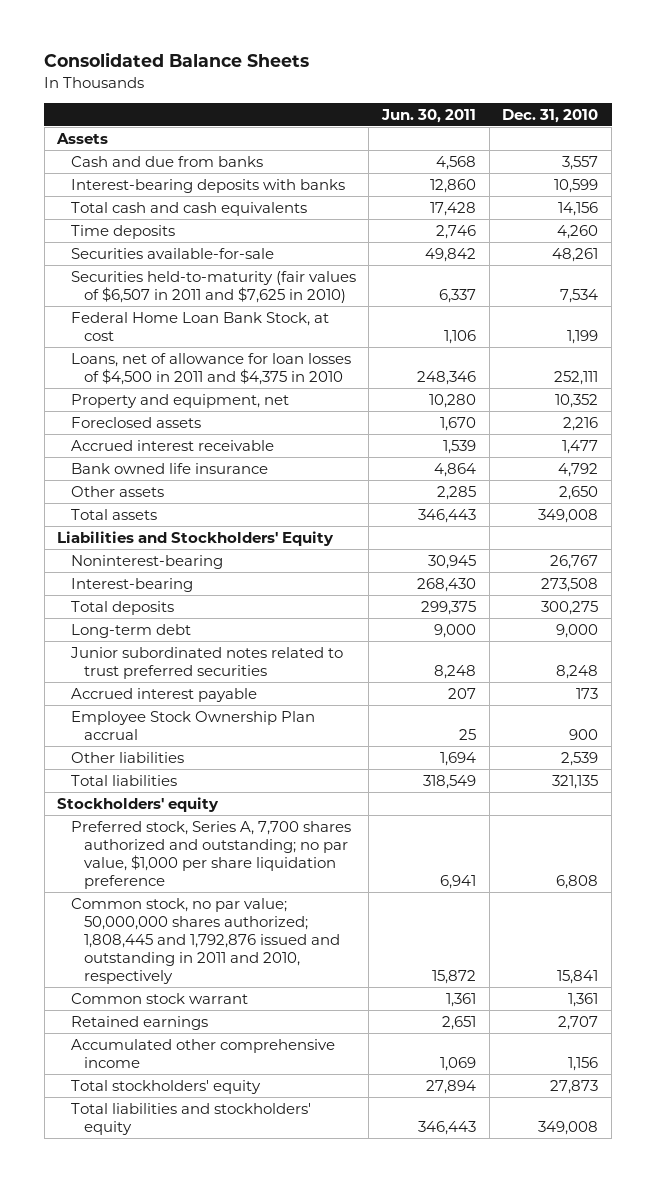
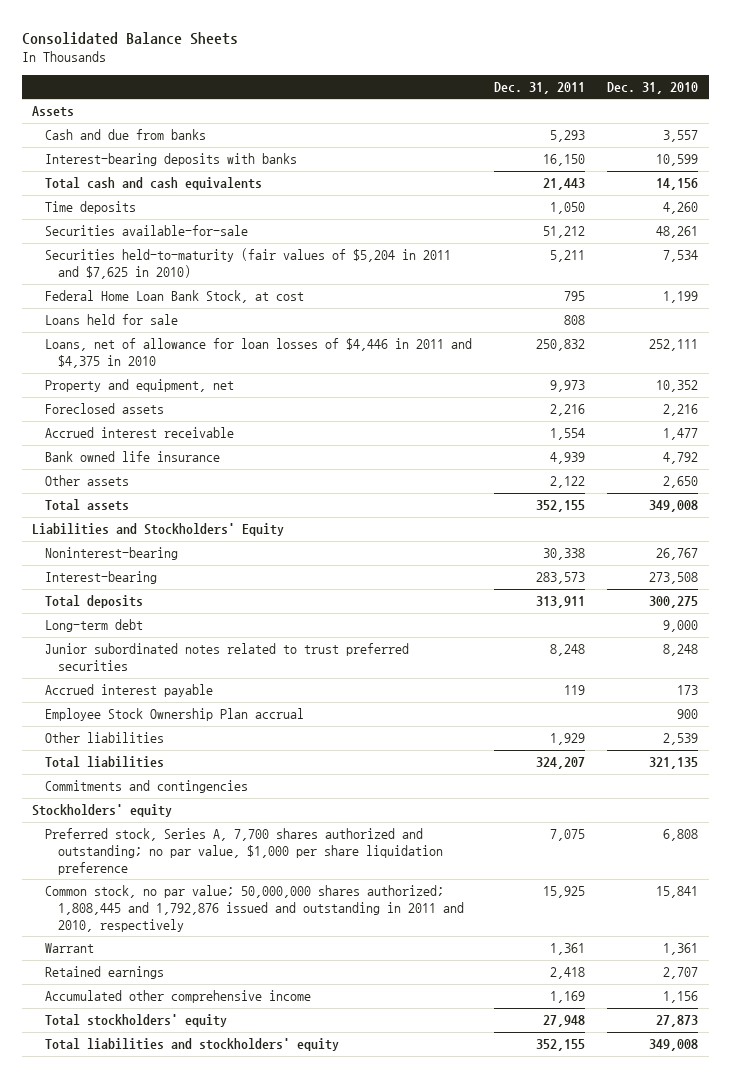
[381,108,477,123] Jun. 30, 2011 -> none
none -> [493,81,585,94] Dec. 31, 2011
[70,270,356,303] Securities held-to-maturity (fair values of $6,507 in 2011 and $7,625 in 2010) -> [45,248,452,279] Securities held-to-maturity (fair values of $5,204 in 2011 and $7,625 in 2010)
none -> [45,314,179,326] Loans held for sale
[70,352,351,385] Loans, net of allowance for loan losses of $4,500 in 2011 and $4,375 in 2010 -> [45,338,473,368] Loans, net of allowance for loan losses of $4,446 in 2011 and $4,375 in 2010
none -> [45,780,249,794] Commitments and contingencies
[70,992,248,1004] Common stock warrant -> [45,943,95,954] Warrant

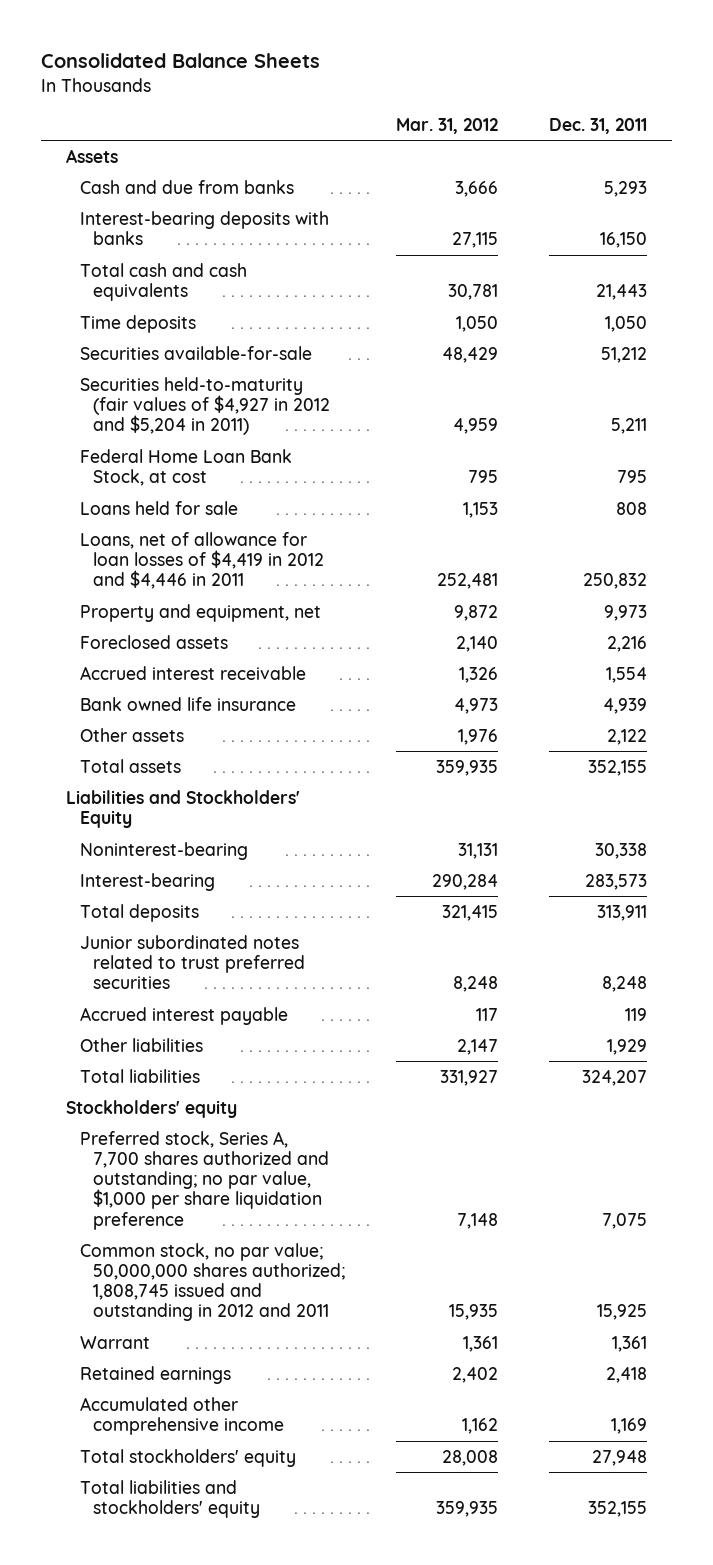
[606,81,698,94] Dec. 31, 2010 -> none
none -> [395,117,498,134] Mar. 31, 2012
[45,248,452,279] Securities held-to-maturity (fair values of $5,204 in 2011 and $7,625 in 2010) -> [79,376,330,436] Securities held-to-maturity (fair values of $4,927 in 2012 and $5,204 in 2011)
[45,338,473,368] Loans, net of allowance for loan losses of $4,446 in 2011 and $4,375 in 2010 -> [79,531,324,590] Loans, net of allowance for loan losses of $4,419 in 2012 and $4,446 in 2011
[45,619,144,633] Long-term debt -> none
[45,708,305,722] Employee Stock Ownership Plan accrual -> none
[45,780,249,794] Commitments and contingencies -> none
[45,885,464,932] Common stock, no par value; 50,000,000 shares authorized; 1,808,445 and 1,792,876 issued and outstanding in 2011 and 2010, respectively -> [79,1242,345,1322] Common stock, no par value; 50,000,000 shares authorized; 1,808,745 issued and outstanding in 2012 and 2011

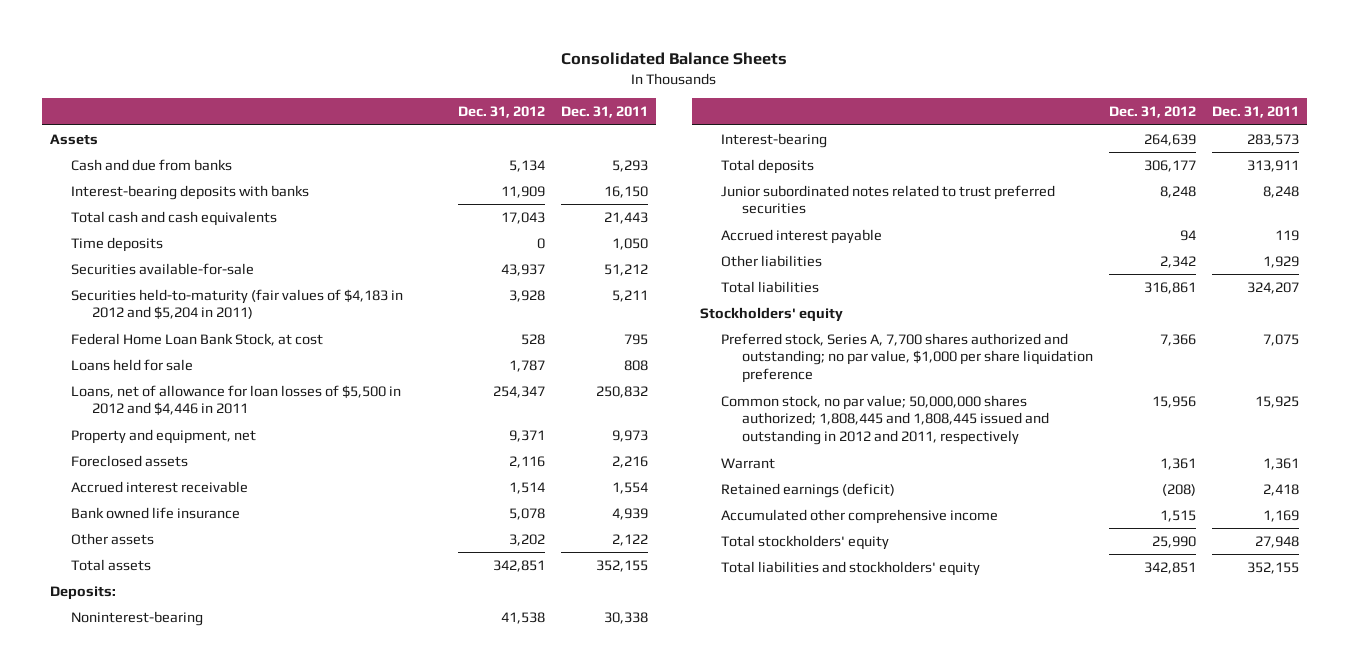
[395,117,498,134] Mar. 31, 2012 -> none
none -> [458,106,546,119] Dec. 31, 2012
[79,376,330,436] Securities held-to-maturity (fair values of $4,927 in 2012 and $5,204 in 2011) -> [70,288,403,321] Securities held-to-maturity (fair values of $4,183 in 2012 and $5,204 in 2011)
[79,531,324,590] Loans, net of allowance for loan losses of $4,419 in 2012 and $4,446 in 2011 -> [70,384,401,417] Loans, net of allowance for loan losses of $5,500 in 2012 and $4,446 in 2011
[66,789,301,829] Liabilities and Stockholders' Equity -> none
none -> [49,585,116,600] Deposits:
[79,1242,345,1322] Common stock, no par value; 50,000,000 shares authorized; 1,808,745 issued and outstanding in 2012 and 2011 -> [721,394,1050,446] Common stock, no par value; 50,000,000 shares authorized; 1,808,445 and 1,808,445 issued and outstanding in 2012 and 2011, respectively
[79,1365,231,1384] Retained earnings -> [721,482,896,498] Retained earnings (deficit)

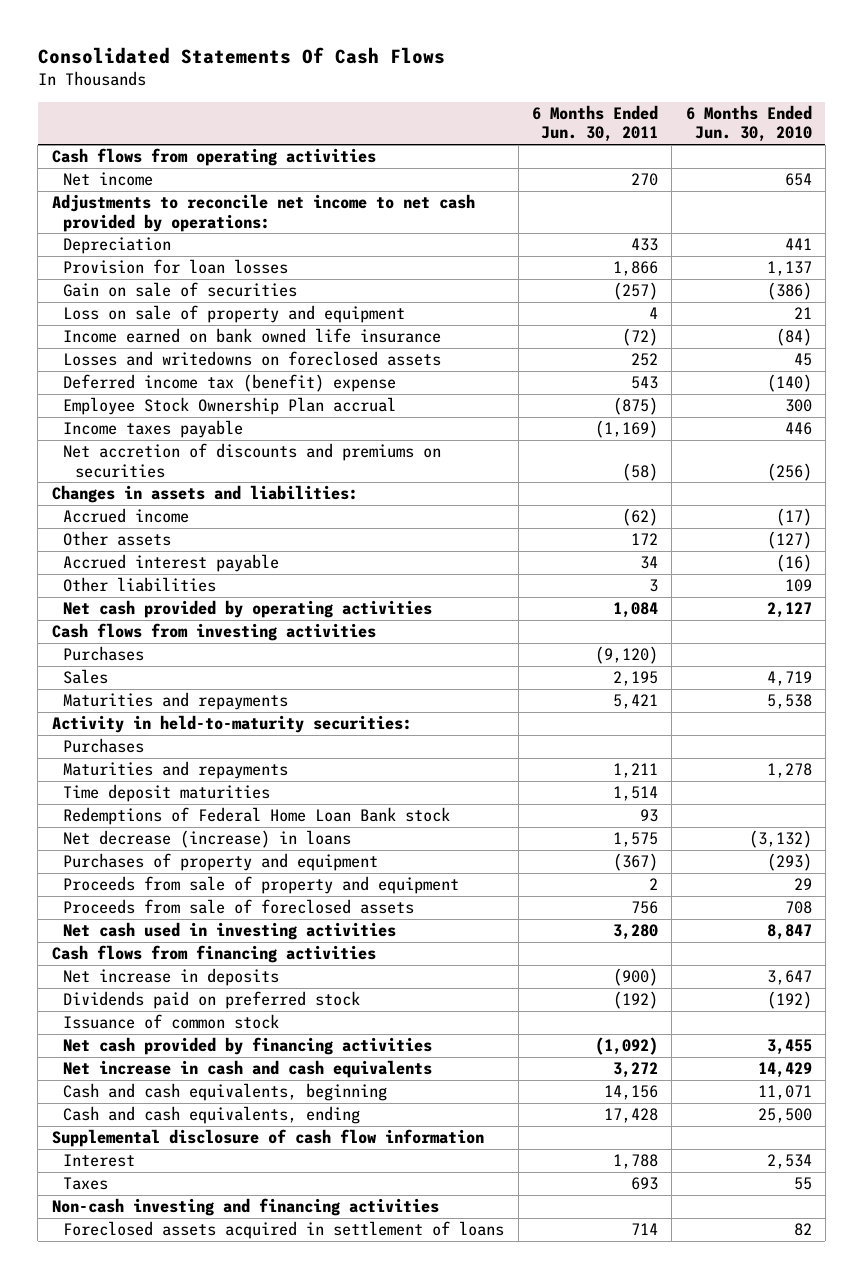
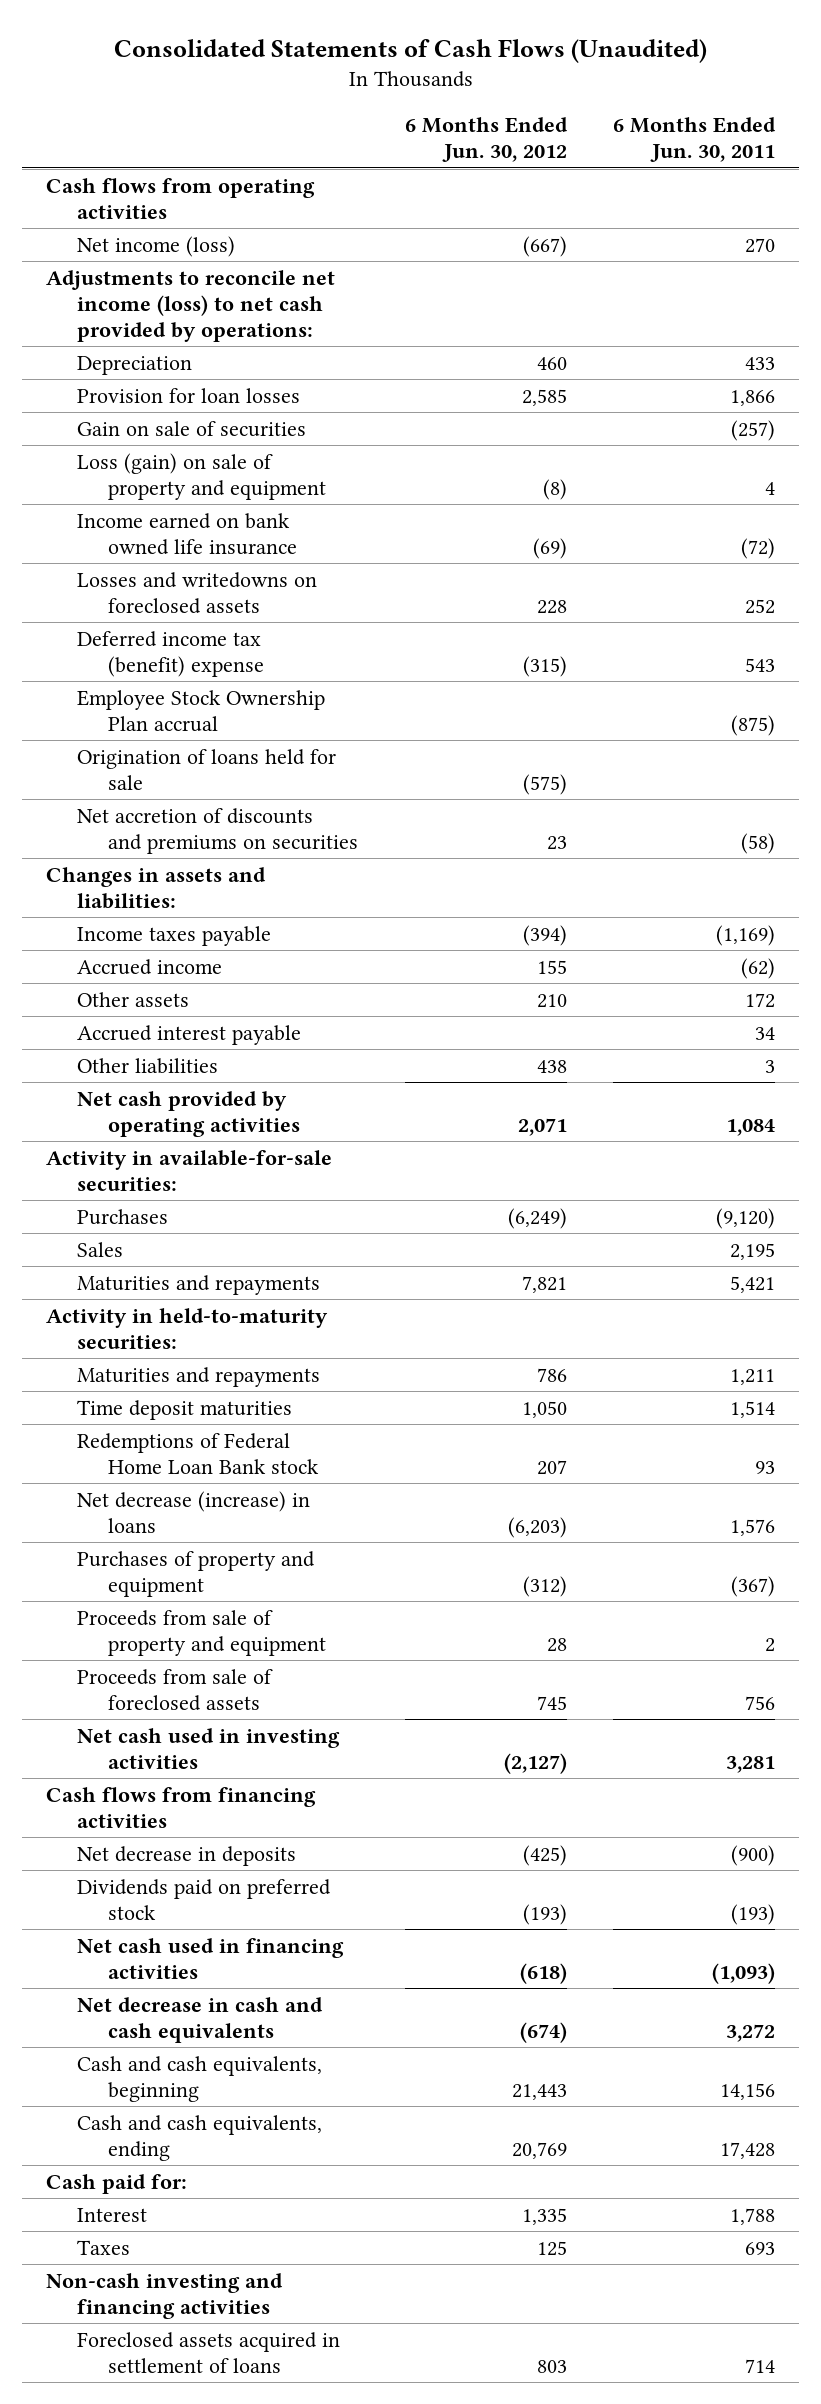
[37,47,445,65] Consolidated Statements Of Cash Flows -> [113,38,707,63] Consolidated Statements of Cash Flows (Unaudited)
[685,105,812,143] 6 Months Ended Jun. 30, 2010 -> none
none -> [404,117,568,163] 6 Months Ended Jun. 30, 2012
[63,172,154,187] Net income -> [76,235,235,257] Net income (loss)
[51,194,475,232] Adjustments to reconcile net income to net cash provided by operations: -> [45,269,335,343] Adjustments to reconcile net income (loss) to net cash provided by operations:
[63,305,406,324] Loss on sale of property and equipment -> [76,452,326,500] Loss (gain) on sale of property and equipment
none -> [76,748,336,790] Origination of loans held for sale
[63,420,244,439] Income taxes payable -> [76,925,271,946] Income taxes payable
[51,623,376,642] Cash flows from investing activities -> none
none -> [45,1149,332,1191] Activity in available-for-sale securities:
[63,738,145,754] Purchases -> none
[612,832,658,848] 1,575 -> [730,1518,776,1536] 1,576
[612,924,658,941] 3,280 -> [726,1755,776,1773] 3,281
[63,1014,280,1030] Issuance of common stock -> none
[63,968,280,987] Net increase in deposits -> [76,1845,296,1866] Net decrease in deposits
[612,991,658,1010] (192) -> [731,1903,776,1925] (193)
[63,1037,433,1056] Net cash provided by financing activities -> [76,1937,344,1979] Net cash used in financing activities
[594,1037,658,1056] (1,092) -> [712,1962,776,1984] (1,093)
[63,1060,433,1079] Net increase in cash and cash equivalents -> [76,1996,323,2043] Net decrease in cash and cash equivalents
[51,1129,484,1148] Supplemental disclosure of cash flow information -> none
none -> [45,2173,187,2194] Cash paid for:

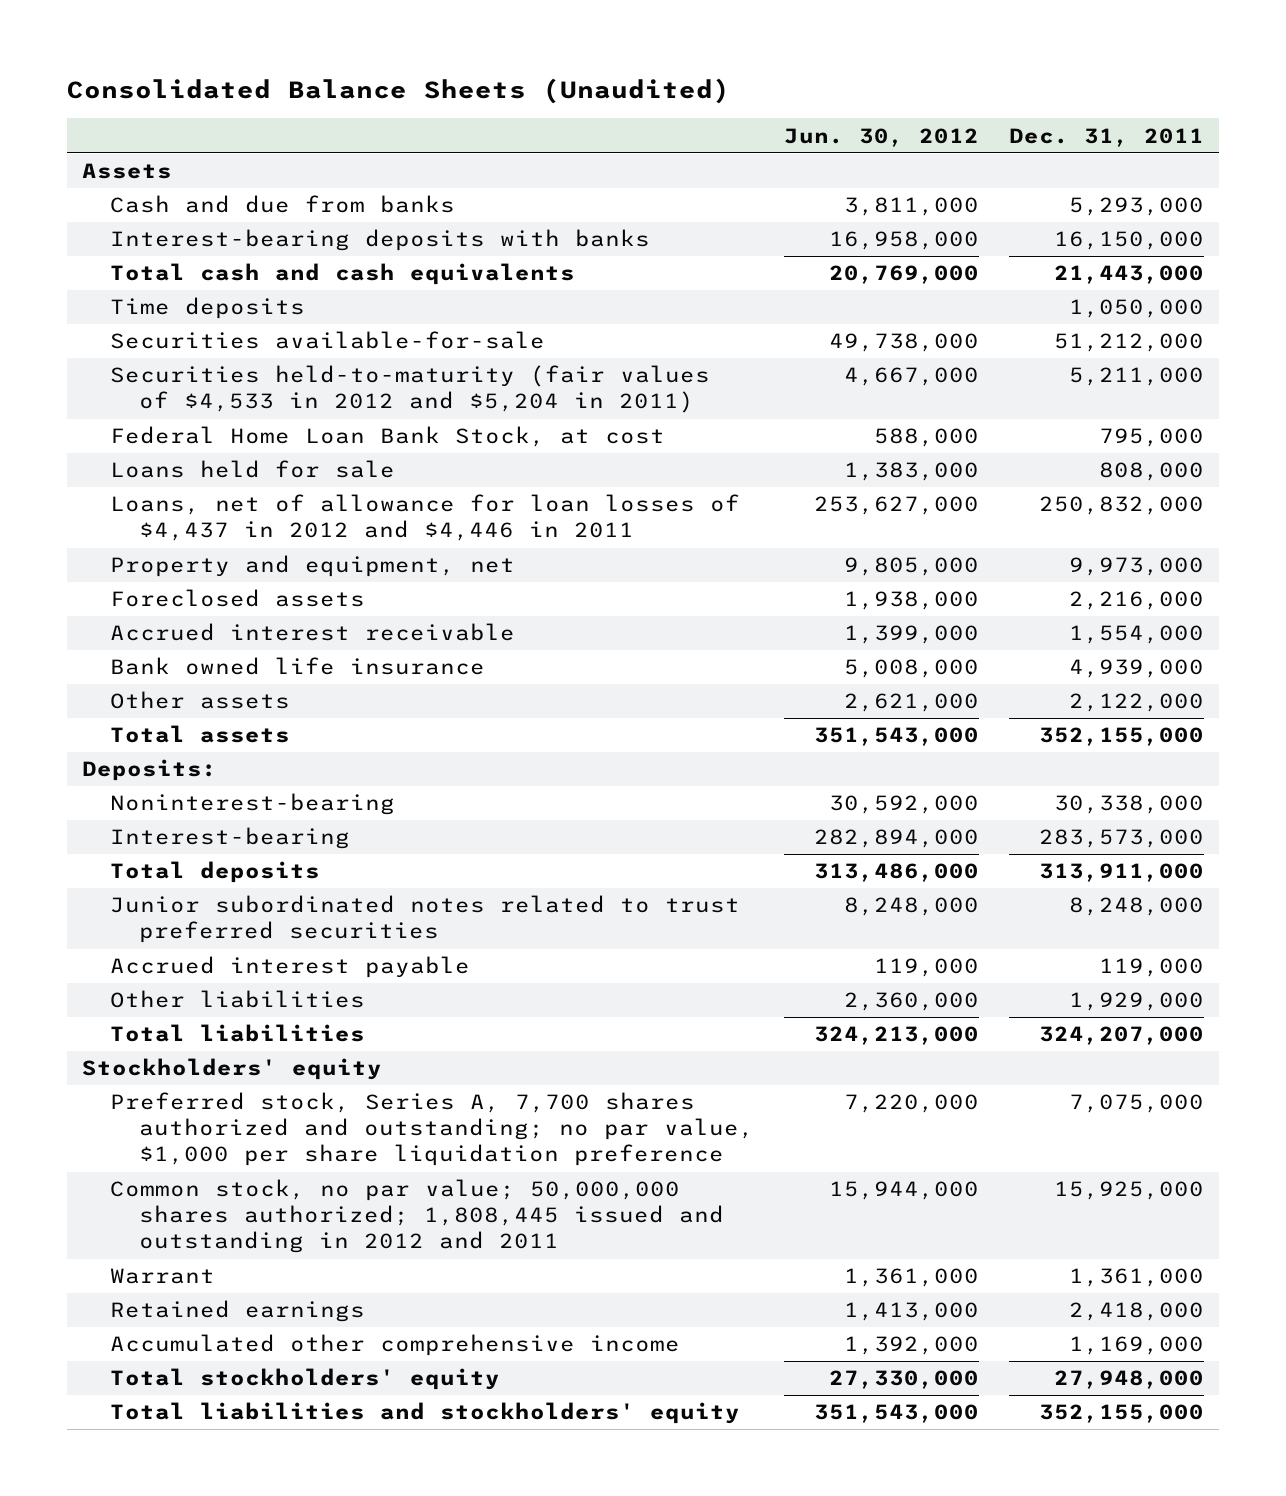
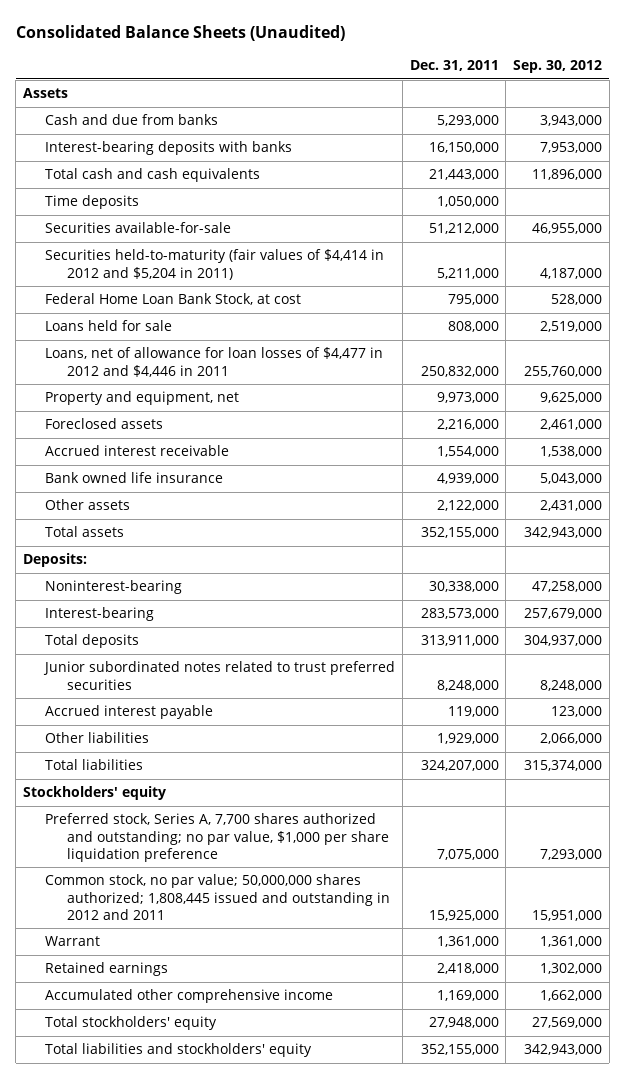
[783,127,979,147] Jun. 30, 2012 -> none
none -> [513,60,603,74] Sep. 30, 2012
[110,365,711,414] Securities held-to-maturity (fair values of $4,533 in 2012 and $5,204 in 2011) -> [45,249,385,280] Securities held-to-maturity (fair values of $4,414 in 2012 and $5,204 in 2011)
[110,494,741,542] Loans, net of allowance for loan losses of $4,437 in 2012 and $4,446 in 2011 -> [45,347,384,377] Loans, net of allowance for loan losses of $4,477 in 2012 and $4,446 in 2011

